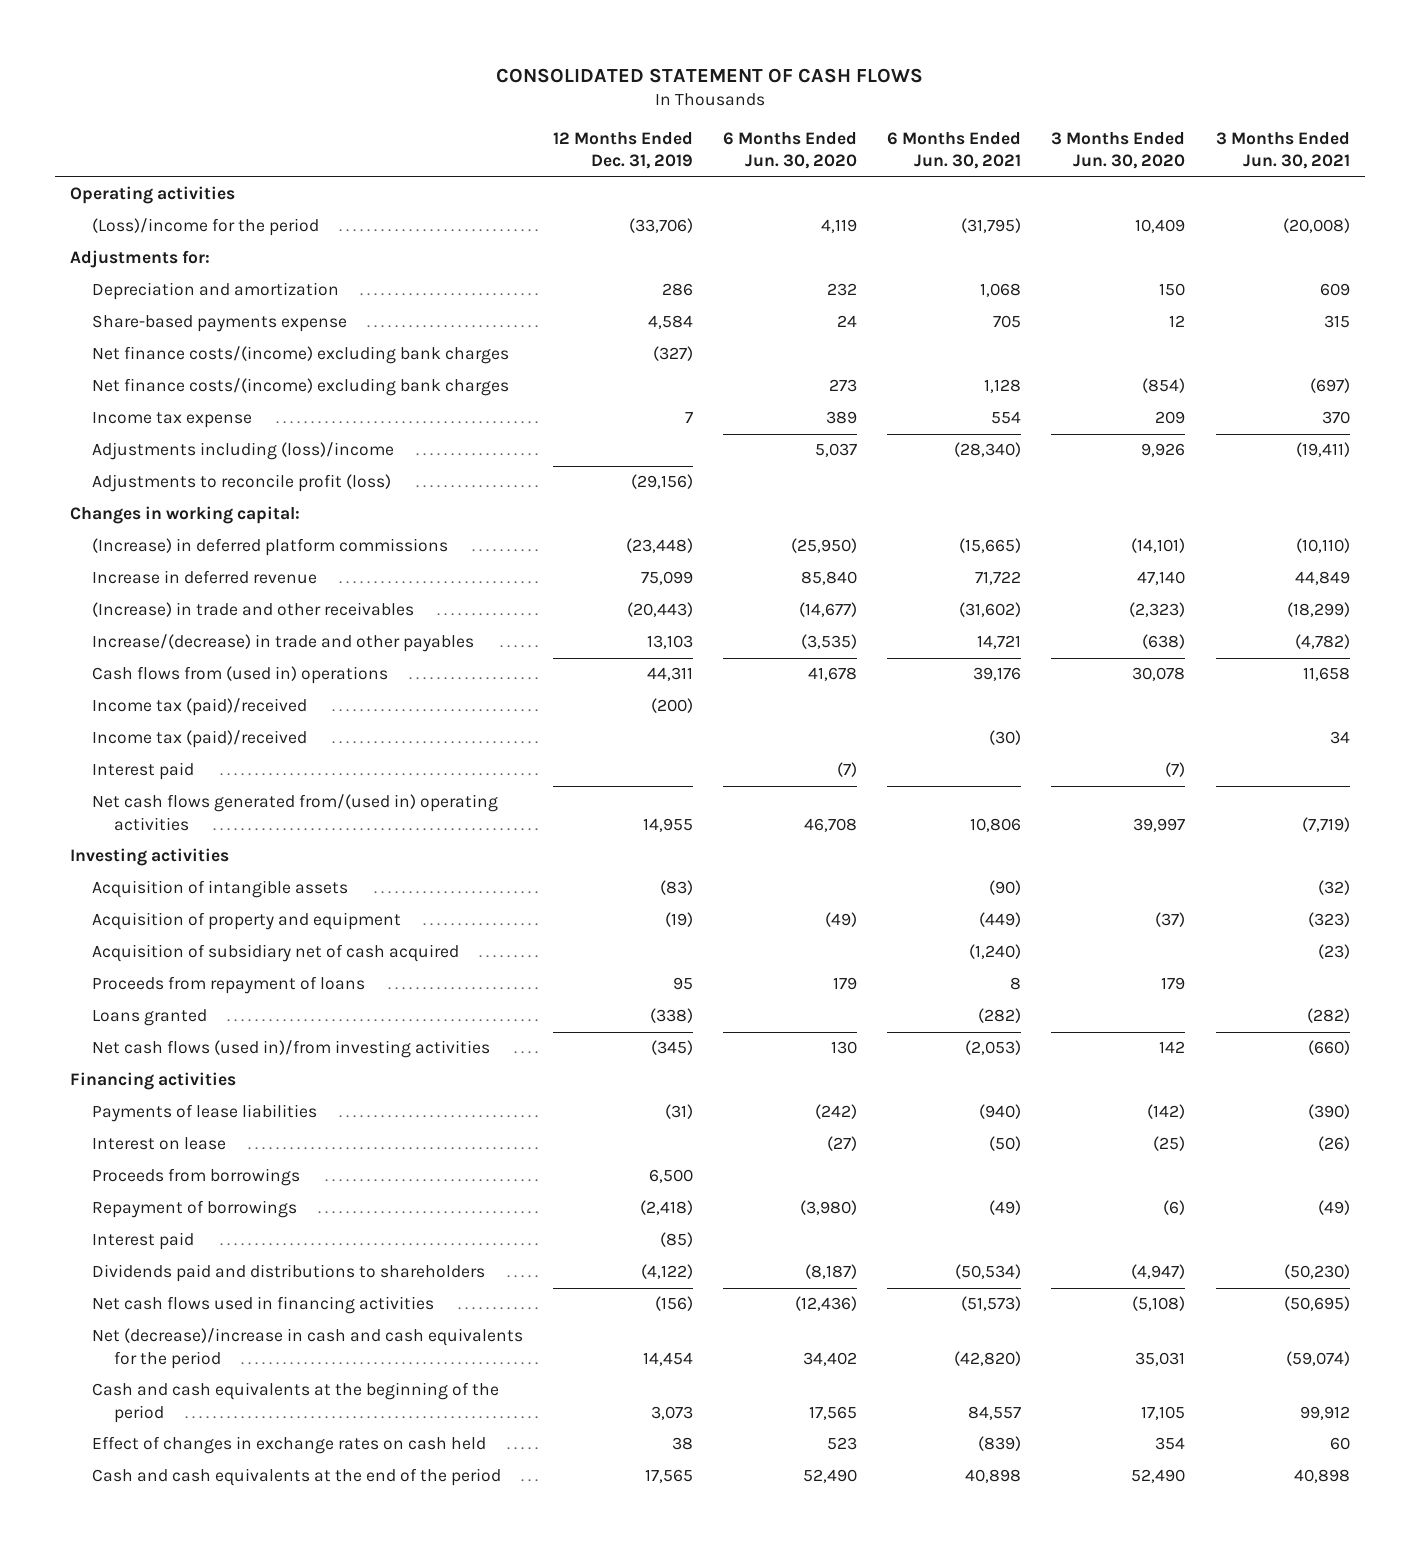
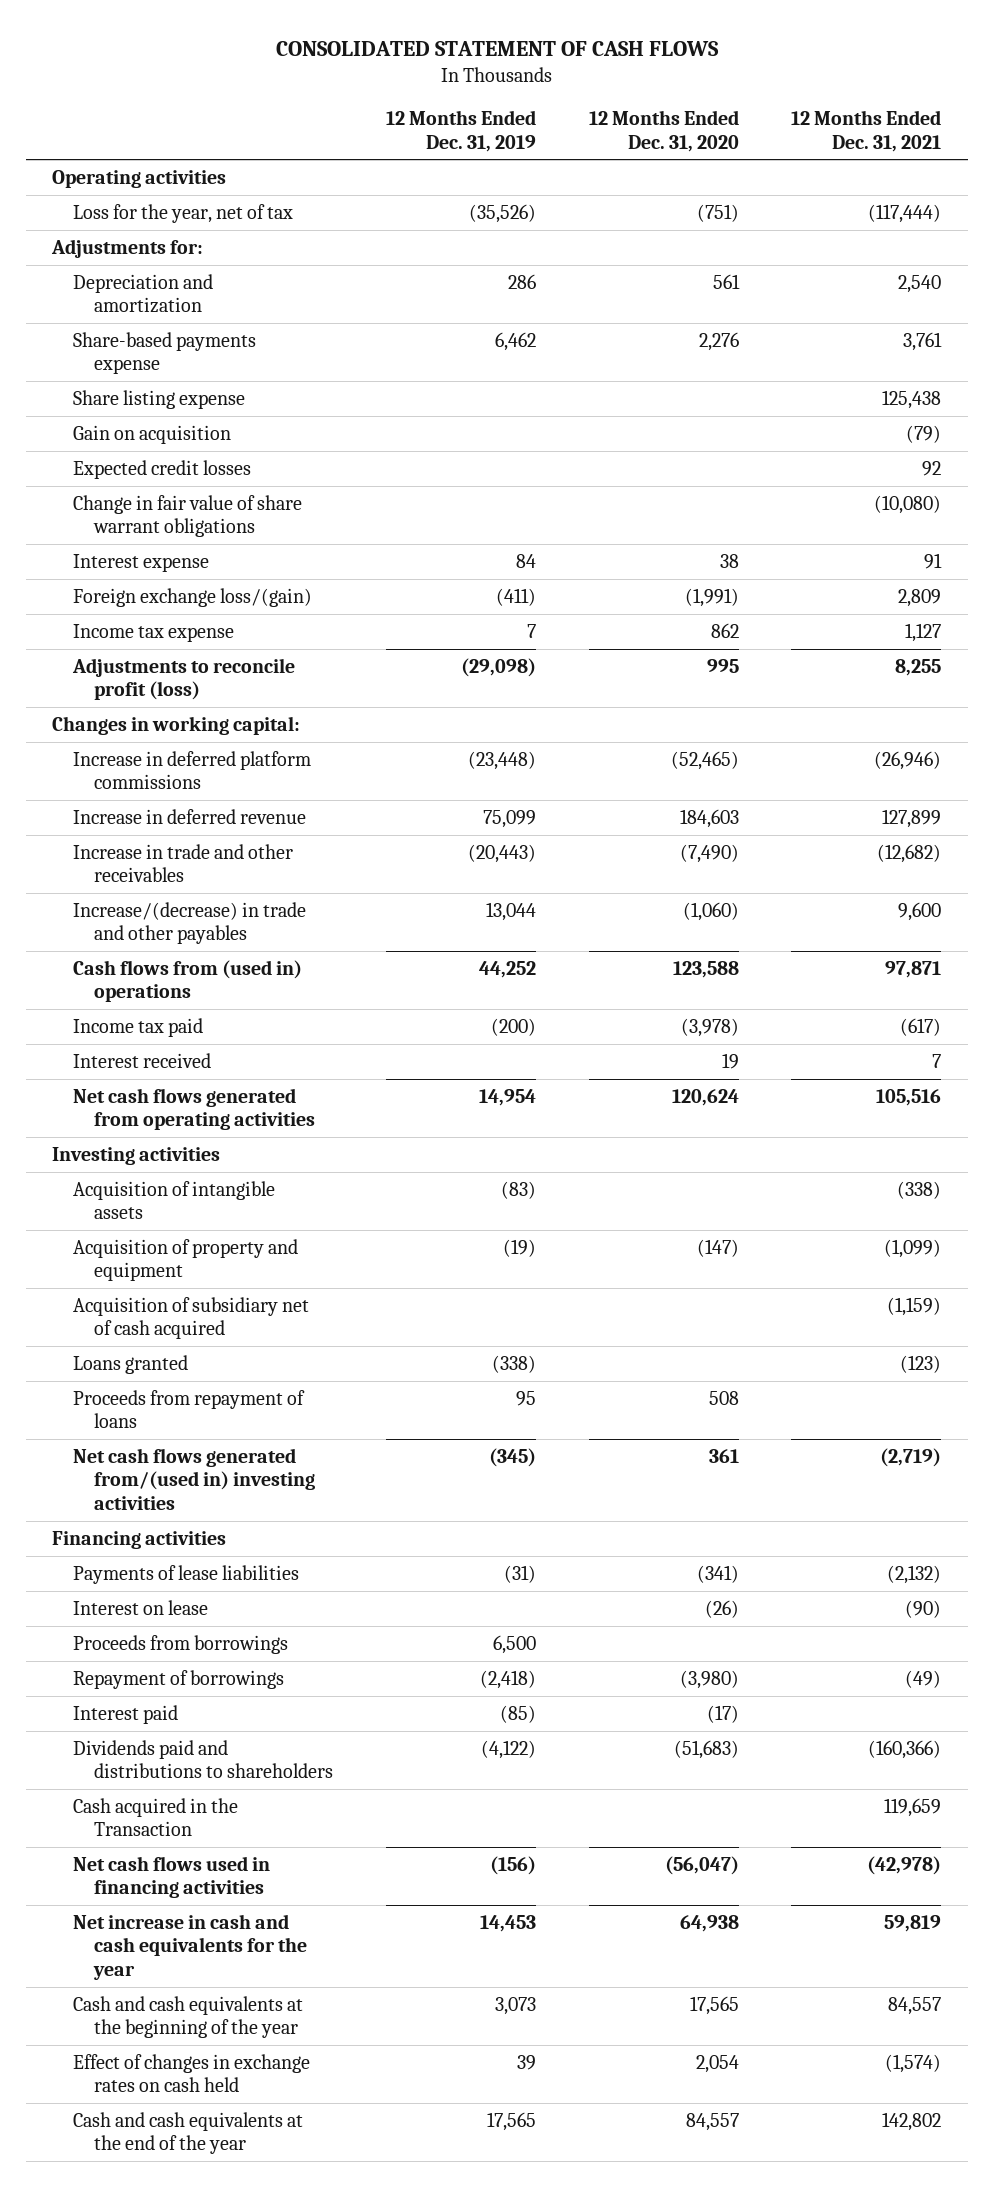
[723,132,858,170] 6 Months Ended Jun. 30, 2020 -> none
[887,132,1022,170] 6 Months Ended Jun. 30, 2021 -> none
[1051,132,1186,170] 3 Months Ended Jun. 30, 2020 -> none
[1215,132,1350,170] 3 Months Ended Jun. 30, 2021 -> none
none -> [588,110,739,152] 12 Months Ended Dec. 31, 2020
none -> [791,110,942,152] 12 Months Ended Dec. 31, 2021
[92,218,320,237] (Loss)/income for the period -> none
none -> [73,203,294,223] Loss for the year, net of tax
[92,346,510,365] Net finance costs/(income) excluding bank charges -> none
[92,378,510,397] Net finance costs/(income) excluding bank charges -> none
[648,315,694,330] 4,584 -> [495,331,537,351] 6,462
none -> [73,389,246,409] Share listing expense
none -> [73,424,232,444] Gain on acquisition
none -> [73,459,252,479] Expected credit losses
none -> [73,494,303,538] Change in fair value of share warrant obligations
none -> [73,553,210,572] Interest expense
none -> [73,587,313,607] Foreign exchange loss/(gain)
[92,442,395,461] Adjustments including (loss)/income -> none
[631,474,694,490] (29,156) -> [461,657,537,677] (29,098)
[92,538,449,557] (Increase) in deferred platform commissions -> [73,750,312,790] Increase in deferred platform commissions
[92,730,308,749] Income tax (paid)/received -> none
[92,762,195,781] Interest paid -> none
[92,602,415,618] (Increase) in trade and other receivables -> [73,843,294,883] Increase in trade and other receivables
[647,635,694,650] 13,103 -> [486,901,537,921] 13,044
[647,667,694,682] 44,311 -> [479,960,537,978] 44,252
[92,698,308,717] Income tax (paid)/received -> [73,1017,204,1037] Income tax paid
none -> [73,1052,212,1068] Interest received
[92,794,499,831] Net cash flows generated from/(used in) operating activities -> [73,1087,316,1131] Net cash flows generated from operating activities
[643,817,694,832] 14,955 -> [479,1088,537,1106] 14,954
[92,976,366,995] Proceeds from repayment of loans -> [73,1389,306,1429] Proceeds from repayment of loans
[92,1040,491,1059] Net cash flows (used in)/from investing activities -> [73,1447,316,1510] Net cash flows generated from/(used in) investing activities
none -> [73,1797,239,1837] Cash acquired in the Transaction
[92,1328,524,1369] Net (decrease)/increase in cash and cash equivalents for the period -> [73,1913,308,1980] Net increase in cash and cash equivalents for the year
[643,1351,694,1366] 14,454 -> [480,1914,537,1932] 14,453
[92,1382,500,1423] Cash and cash equivalents at the beginning of the period -> [73,1995,304,2039] Cash and cash equivalents at the beginning of the year
[672,1437,694,1451] 38 -> [517,2054,537,2070] 39
[92,1468,502,1487] Cash and cash equivalents at the end of the period -> [73,2111,304,2155] Cash and cash equivalents at the end of the year

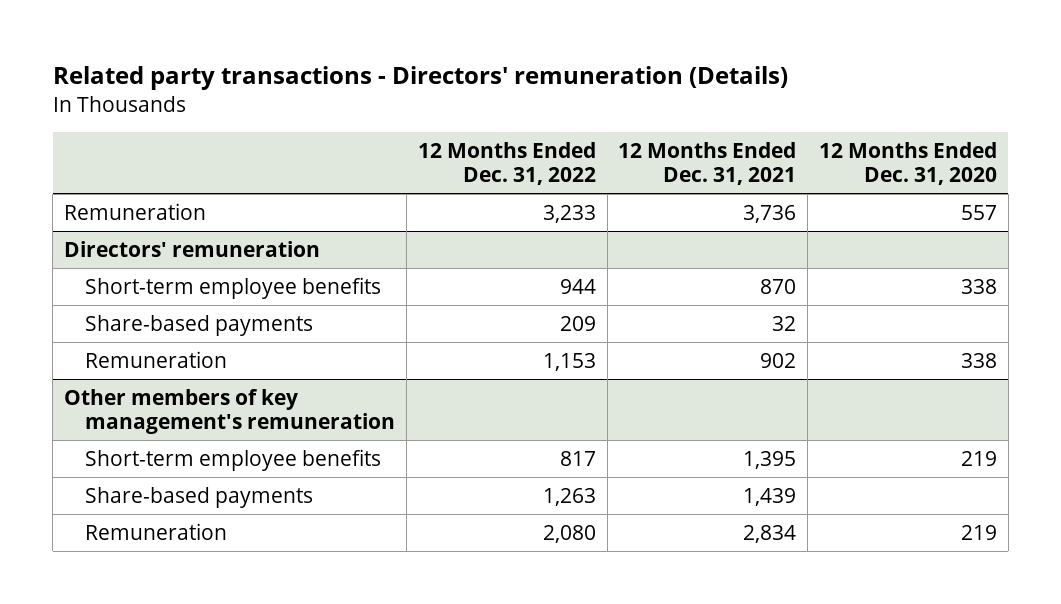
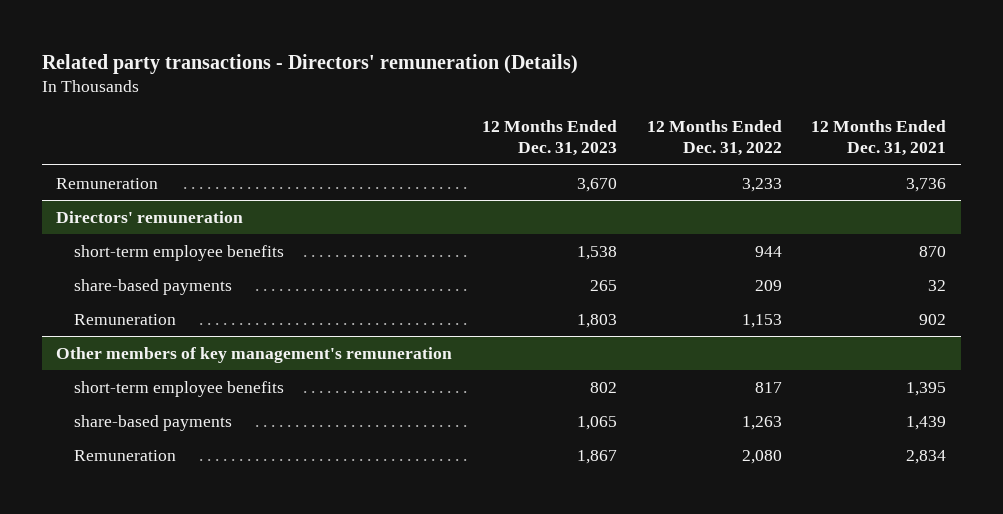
[819,141,998,186] 12 Months Ended Dec. 31, 2020 -> none
none -> [481,120,617,157] 12 Months Ended Dec. 31, 2023
[85,276,382,299] Short-term employee benefits -> [74,244,285,261] short-term employee benefits
[85,314,314,336] Share-based payments -> [74,278,233,295] share-based payments
[85,448,382,471] Short-term employee benefits -> [74,380,285,397] short-term employee benefits
[85,486,314,508] Share-based payments -> [74,414,233,431] share-based payments

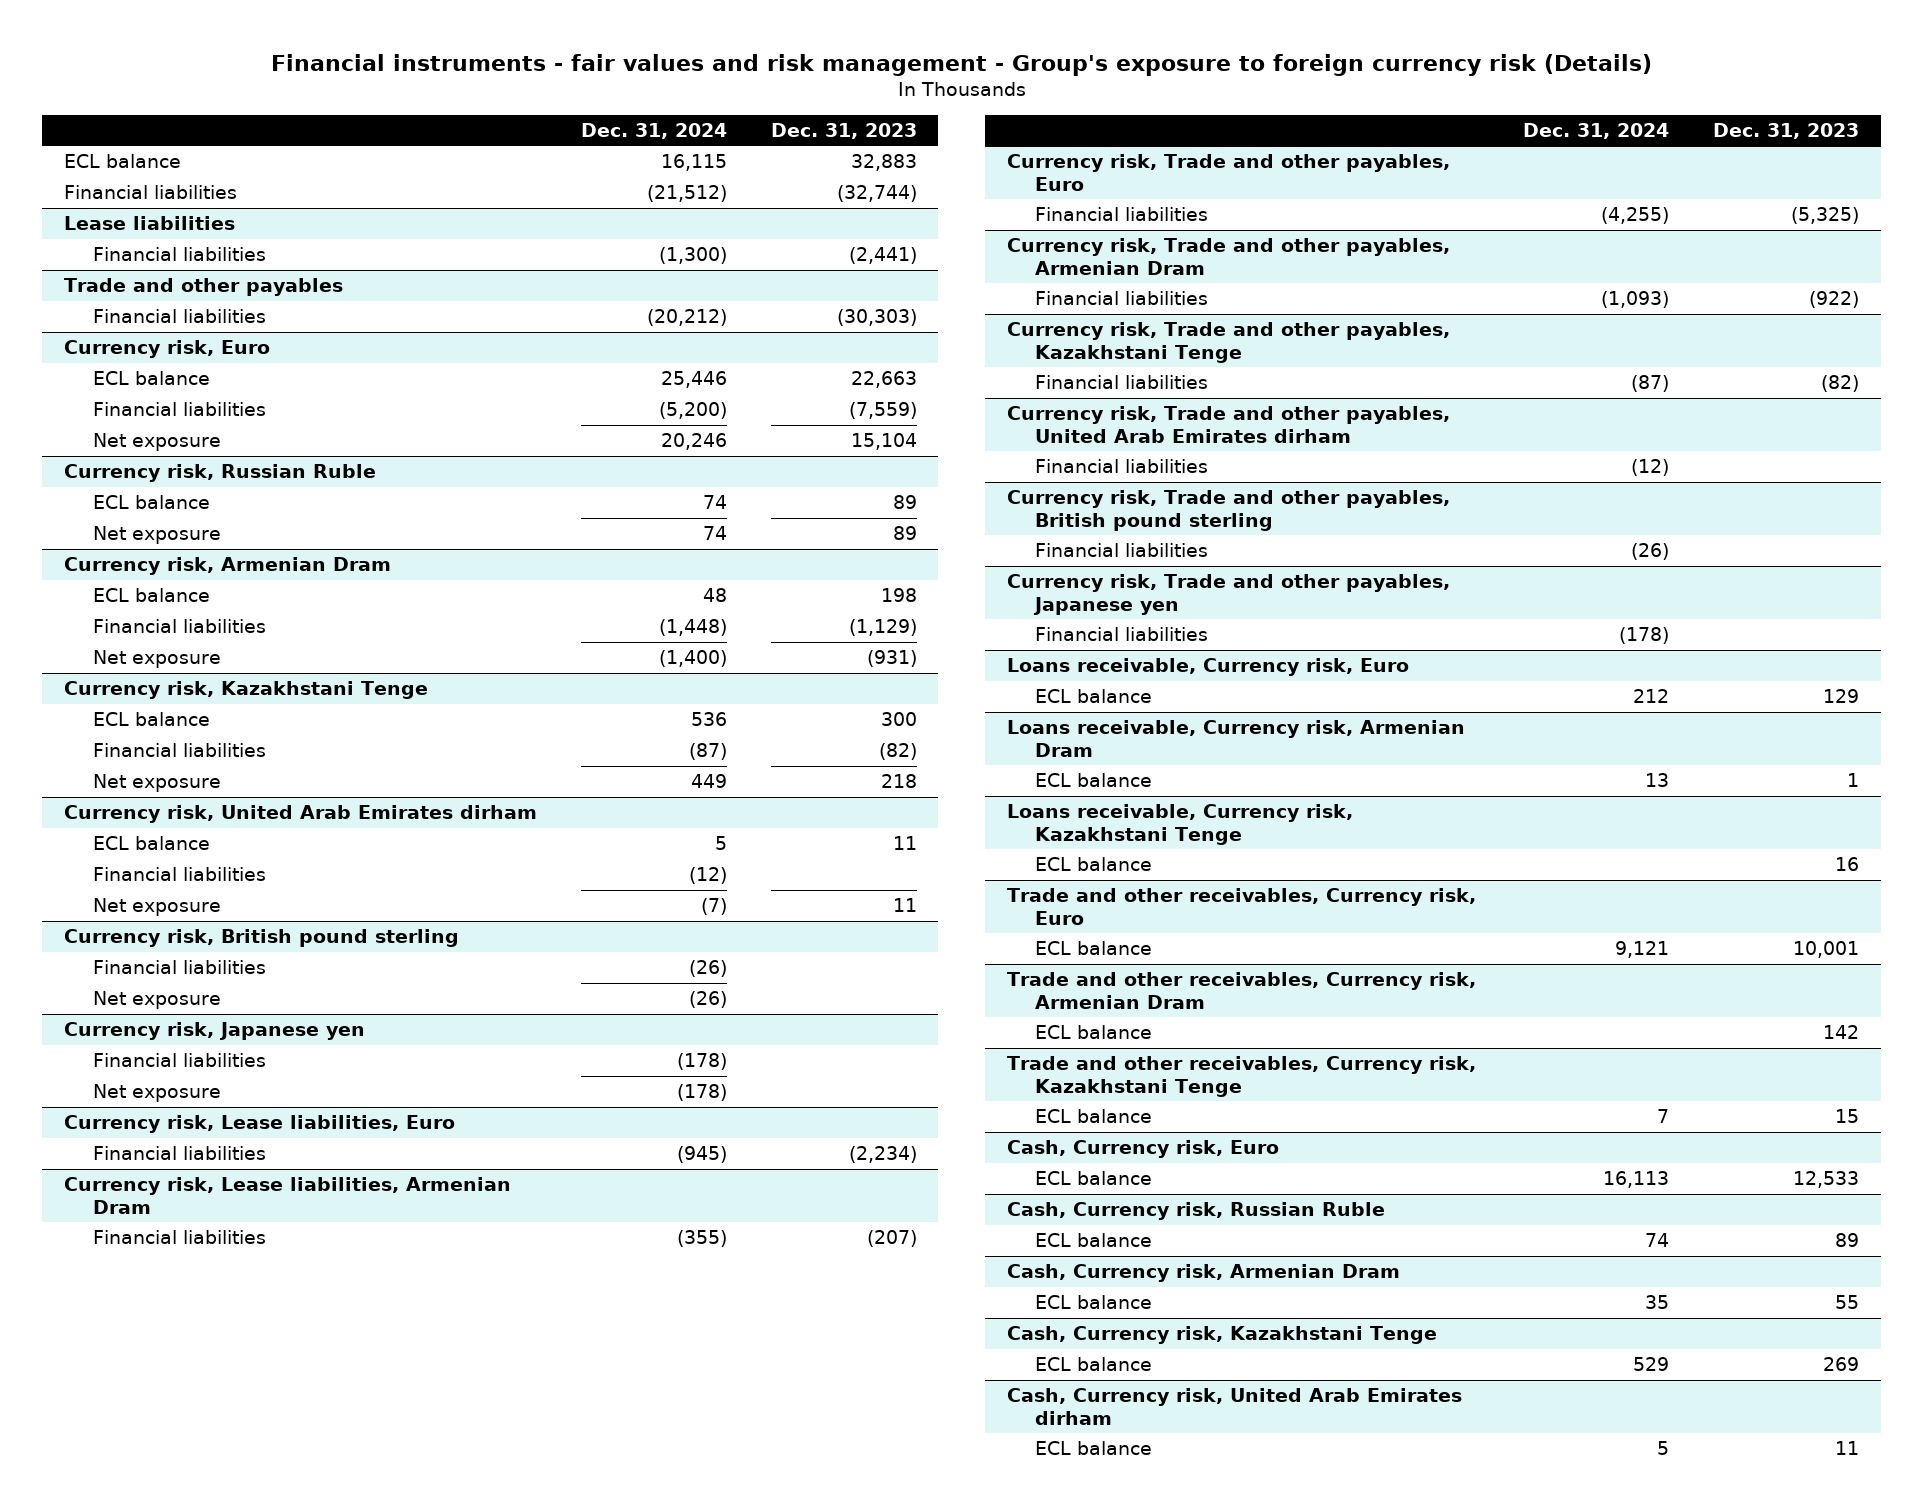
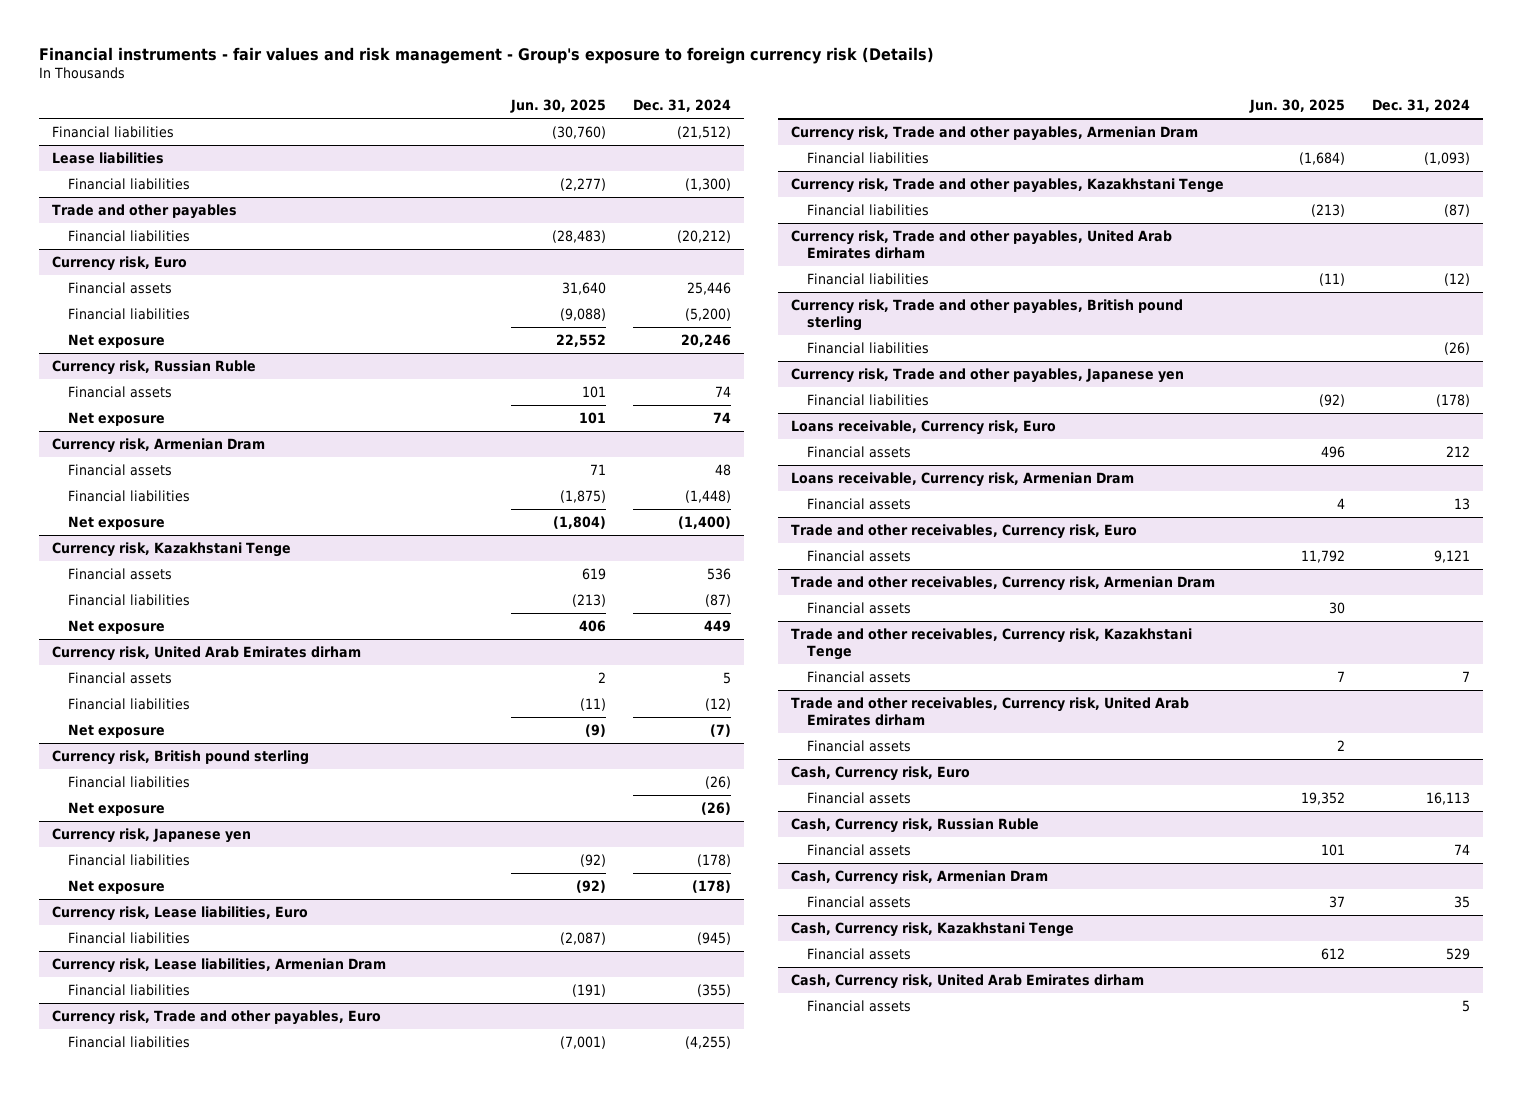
[770,122,917,139] Dec. 31, 2023 -> none
none -> [510,99,607,114] Jun. 30, 2025
[64,154,182,169] ECL balance -> none
[92,371,210,386] ECL balance -> [68,281,173,294] Financial assets
[92,495,210,510] ECL balance -> [68,385,173,398] Financial assets
[92,588,210,603] ECL balance -> [68,463,173,476] Financial assets
[92,712,210,727] ECL balance -> [68,567,173,580] Financial assets
[92,836,210,851] ECL balance -> [68,671,173,684] Financial assets
[1035,689,1153,704] ECL balance -> [807,445,912,458] Financial assets
[1006,804,1353,845] Loans receivable, Currency risk, Kazakhstani Tenge -> none
[1035,857,1153,872] ECL balance -> none
[1035,773,1153,788] ECL balance -> [807,497,912,510] Financial assets
[1035,941,1153,956] ECL balance -> [807,549,912,562] Financial assets
[1035,1025,1153,1040] ECL balance -> [807,601,912,614] Financial assets
[1035,1109,1153,1124] ECL balance -> [807,670,912,683] Financial assets
none -> [791,696,1190,727] Trade and other receivables, Currency risk, United Arab Emirates dirham
none -> [807,739,912,752] Financial assets
[1035,1171,1153,1186] ECL balance -> [807,791,912,804] Financial assets
[1035,1233,1153,1248] ECL balance -> [807,843,912,856] Financial assets
[1035,1295,1153,1310] ECL balance -> [807,895,912,908] Financial assets
[1035,1357,1153,1372] ECL balance -> [807,947,912,960] Financial assets
[1035,1441,1153,1456] ECL balance -> [807,999,912,1012] Financial assets

